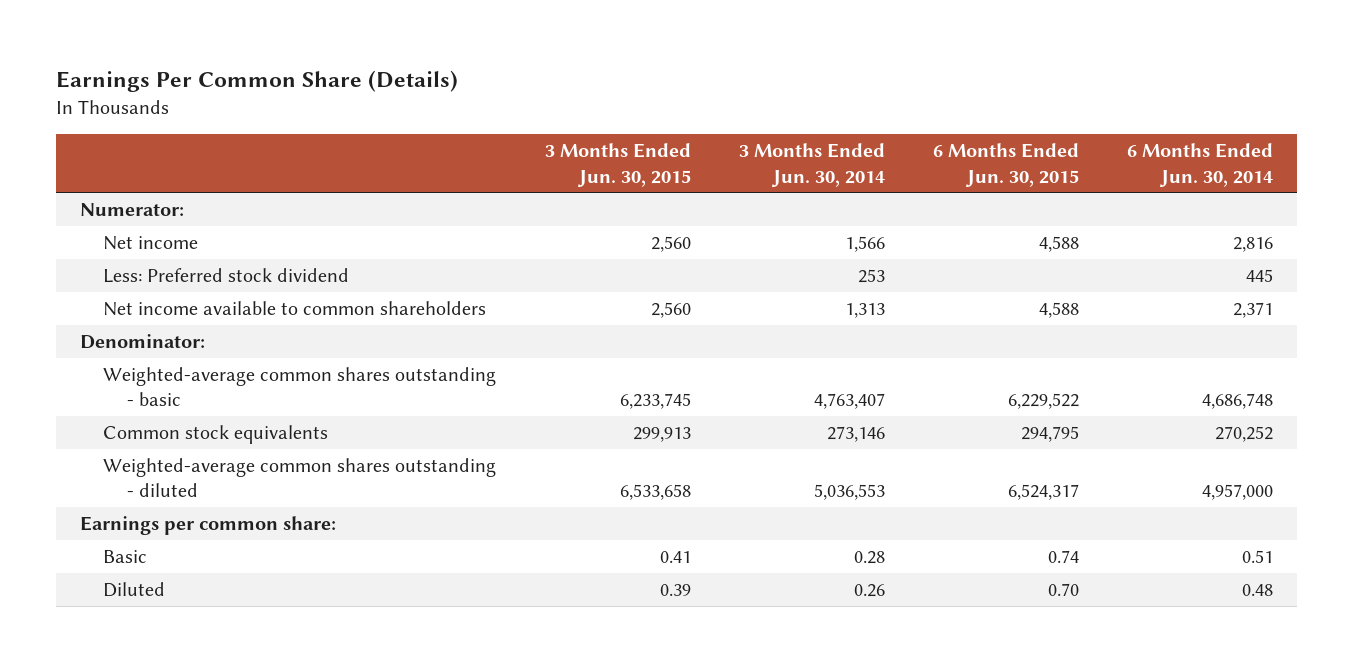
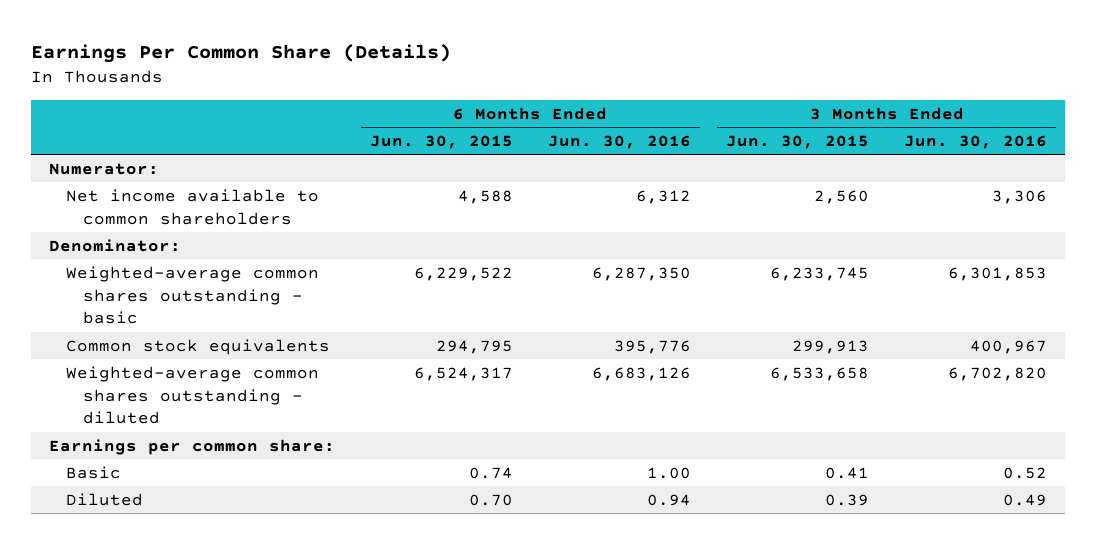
[738,142,885,187] 3 Months Ended Jun. 30, 2014 -> none
[1127,142,1274,187] 6 Months Ended Jun. 30, 2014 -> none
none -> [547,134,691,149] Jun. 30, 2016
none -> [904,134,1048,149] Jun. 30, 2016
[103,235,199,250] Net income -> none
[103,267,350,283] Less: Preferred stock dividend -> none

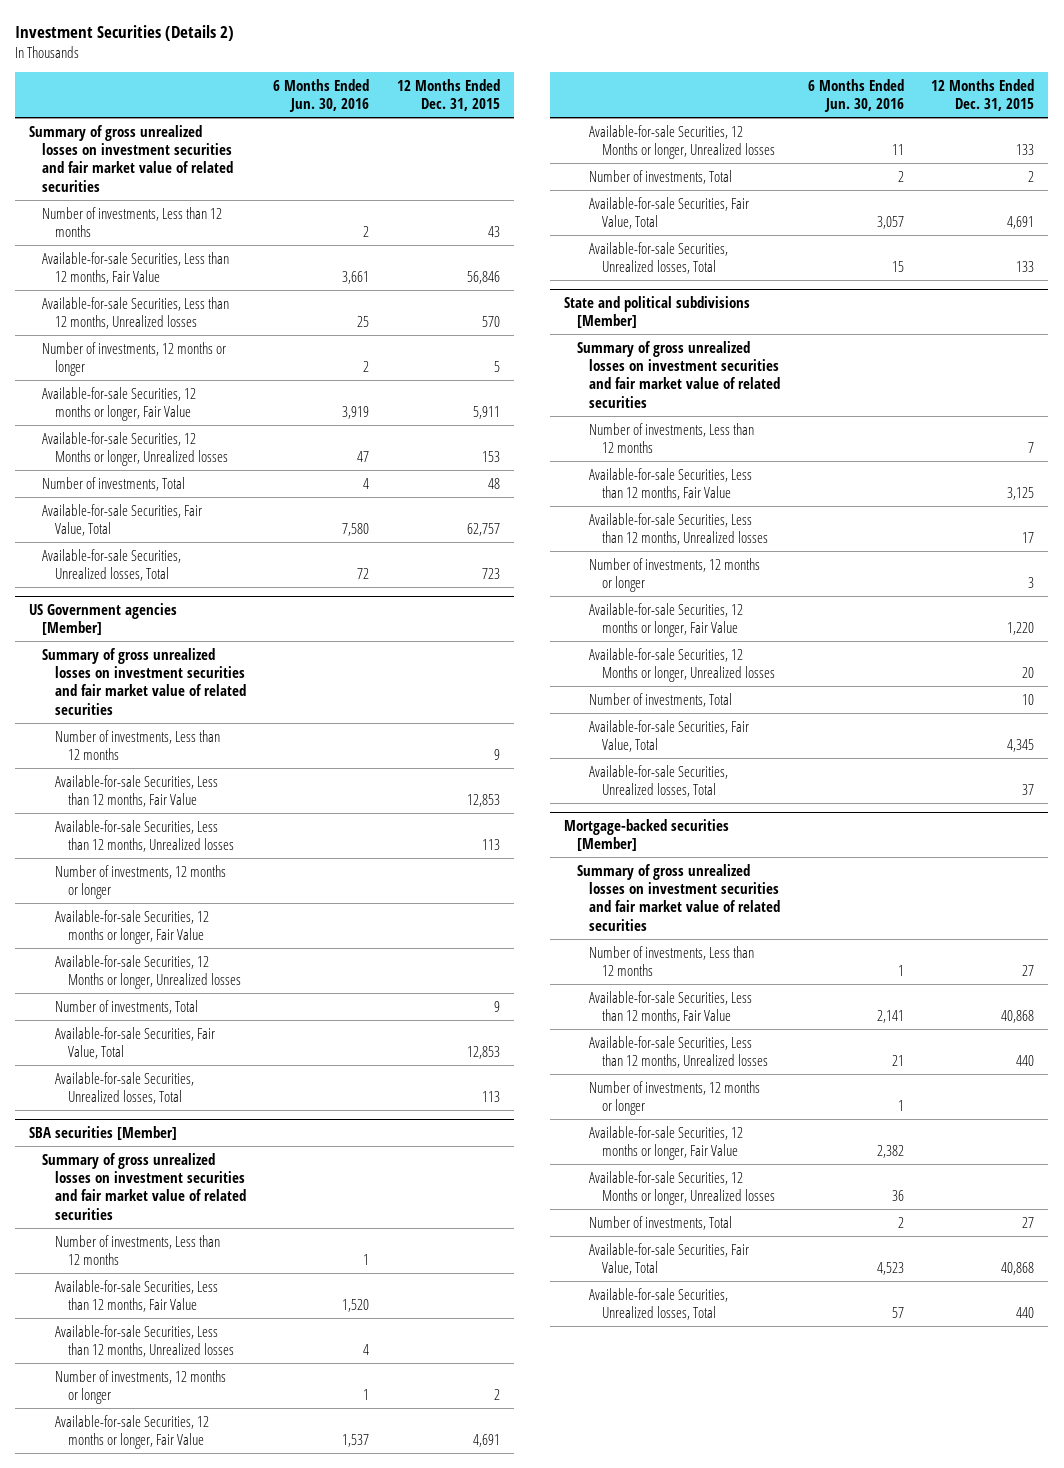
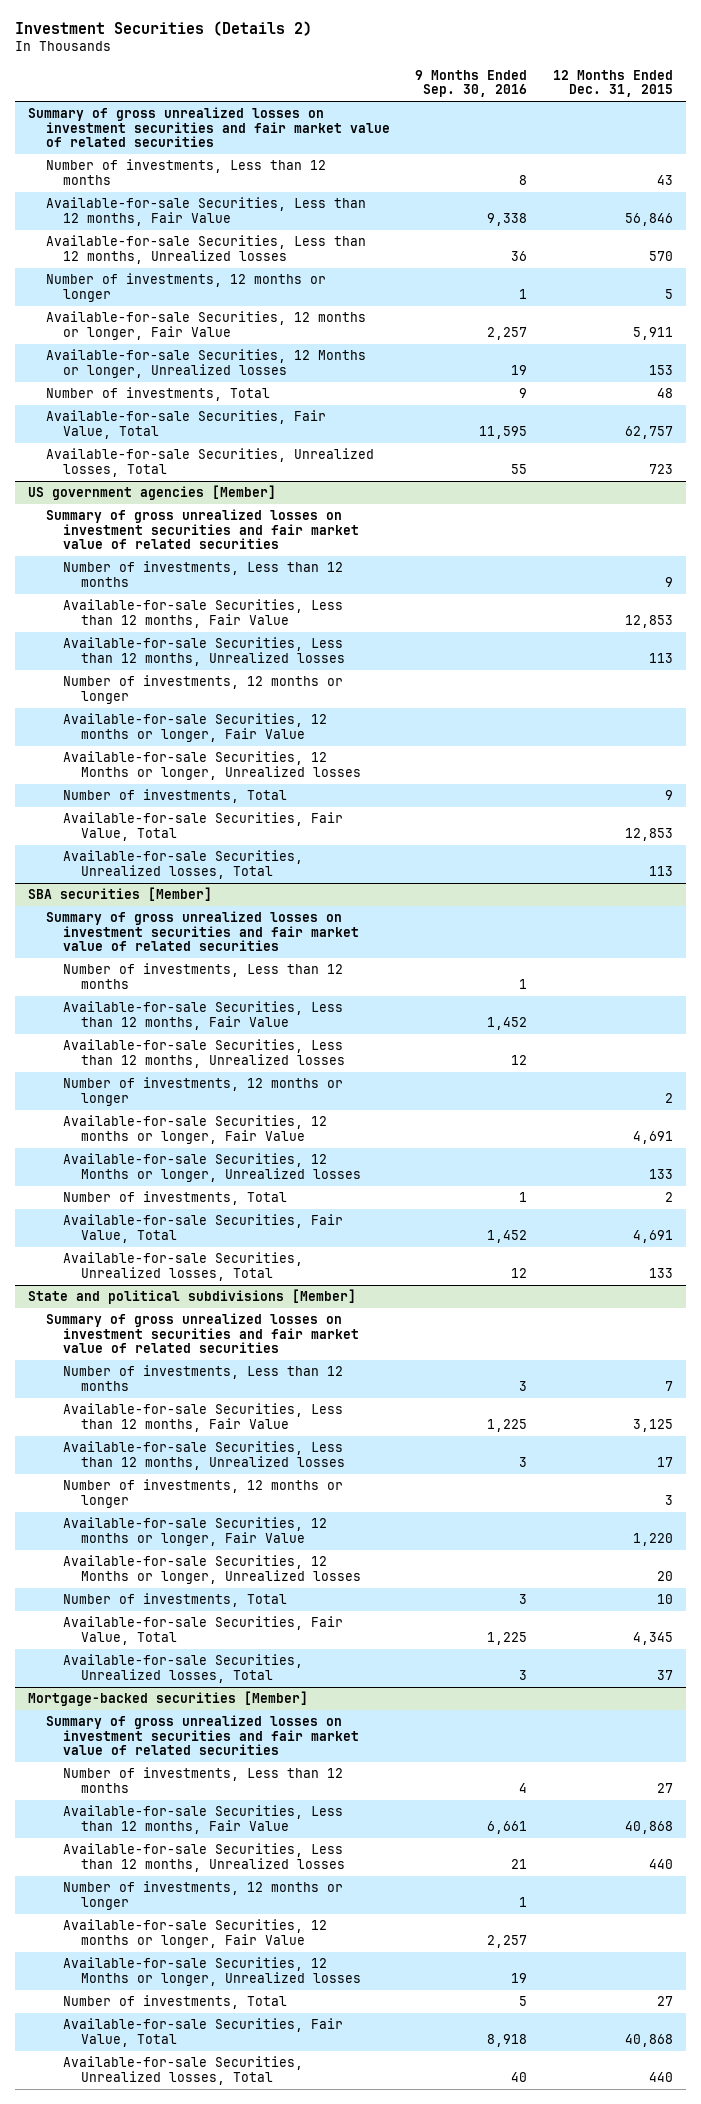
[273,78,370,113] 6 Months Ended Jun. 30, 2016 -> none
none -> [415,69,528,98] 9 Months Ended Sep. 30, 2016
[29,602,178,636] US Government agencies [Member] -> [27,485,276,501] US government agencies [Member]

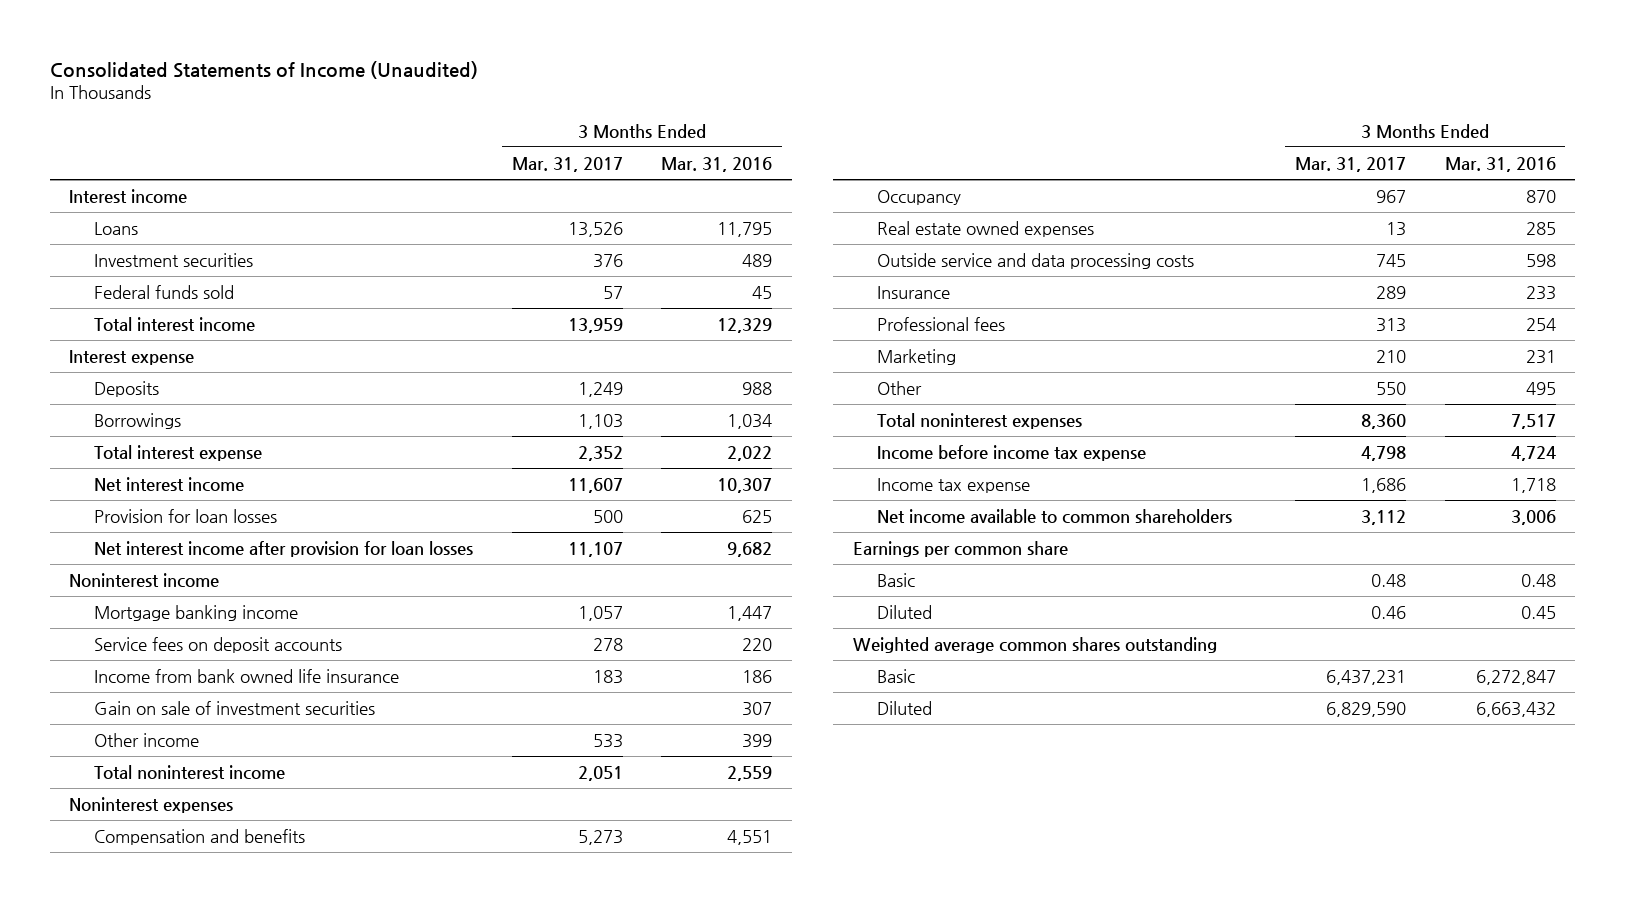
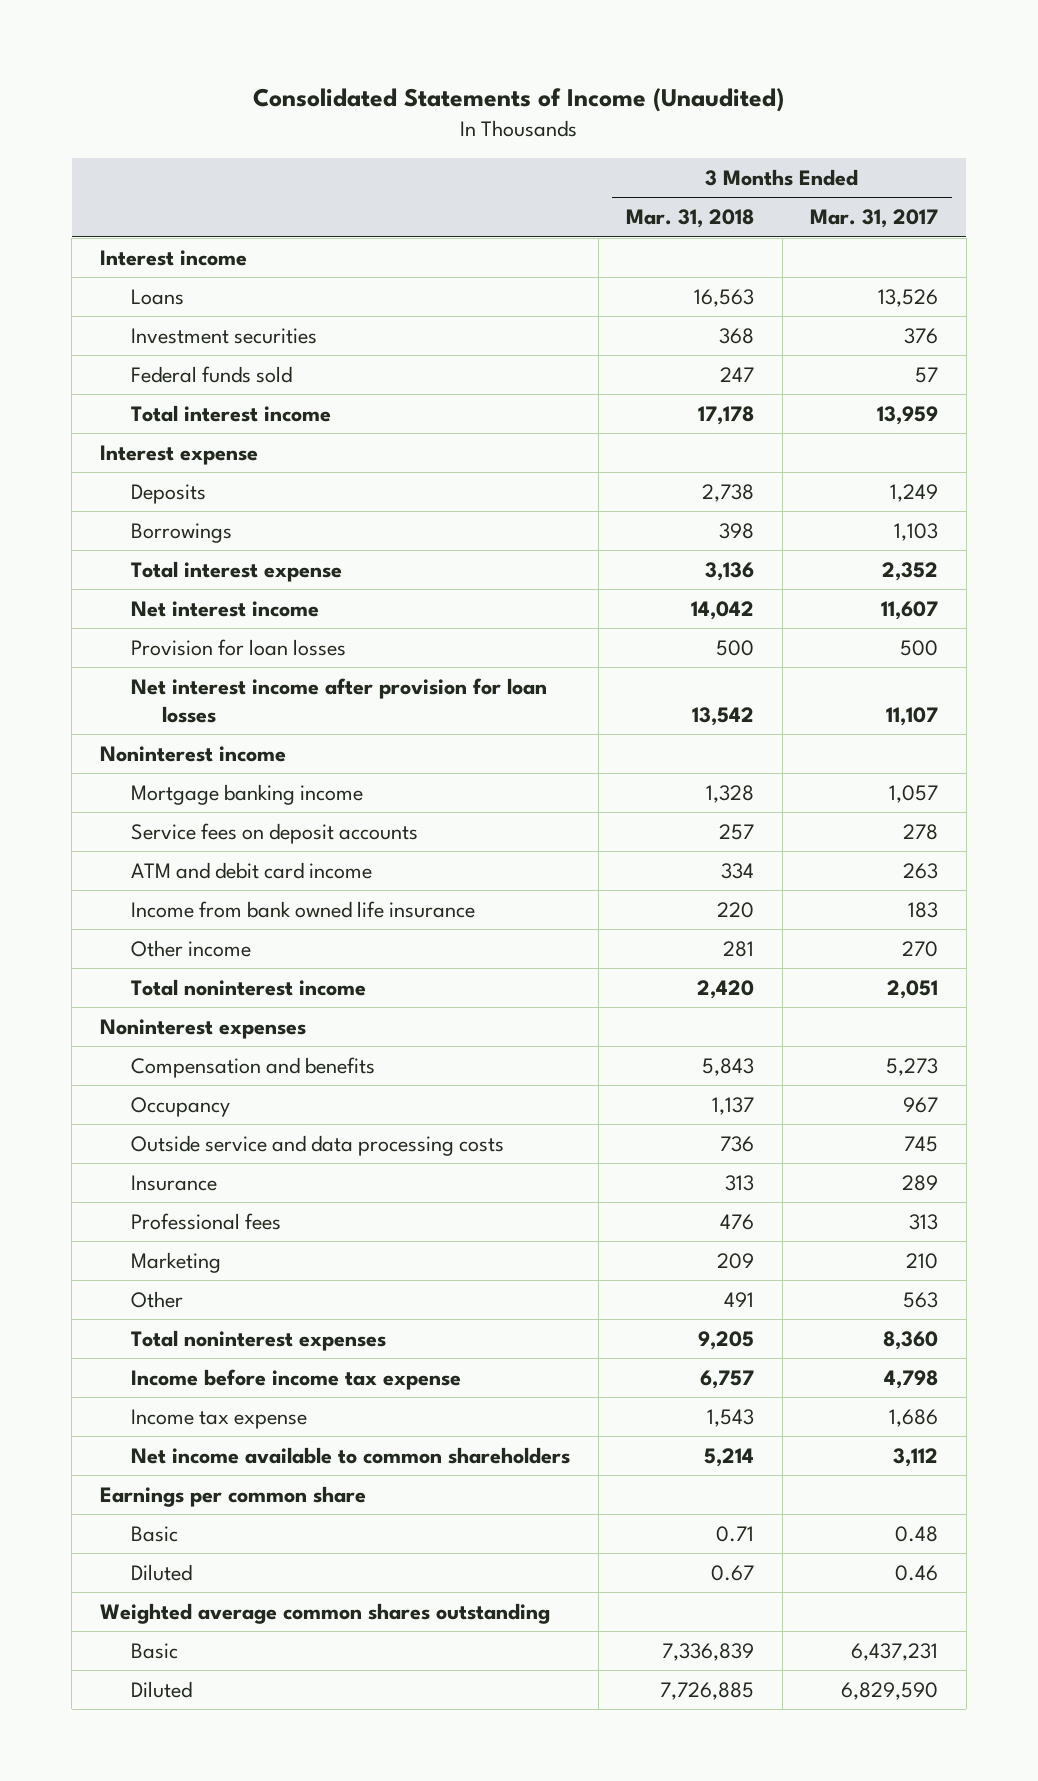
[661,156,773,172] Mar. 31, 2016 -> none
none -> [626,209,755,229] Mar. 31, 2018
none -> [131,861,373,879] ATM and debit card income
[93,700,375,715] Gain on sale of investment securities -> none
[592,733,623,748] 533 -> [902,940,939,957] 270
[877,220,1095,237] Real estate owned expenses -> none
[1375,381,1406,395] 550 -> [903,1291,939,1308] 563

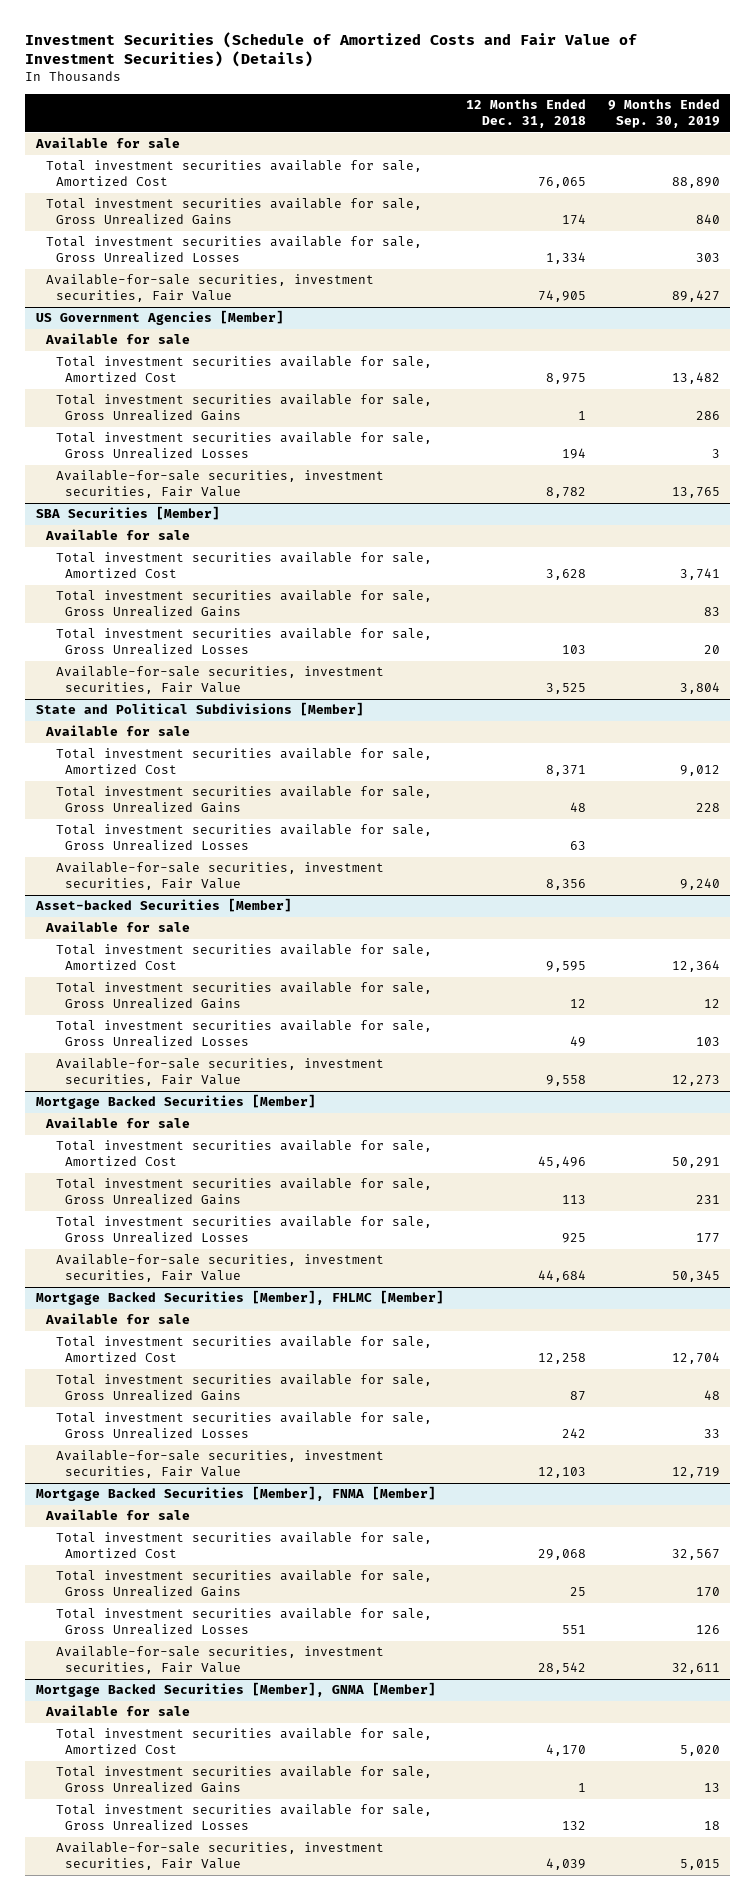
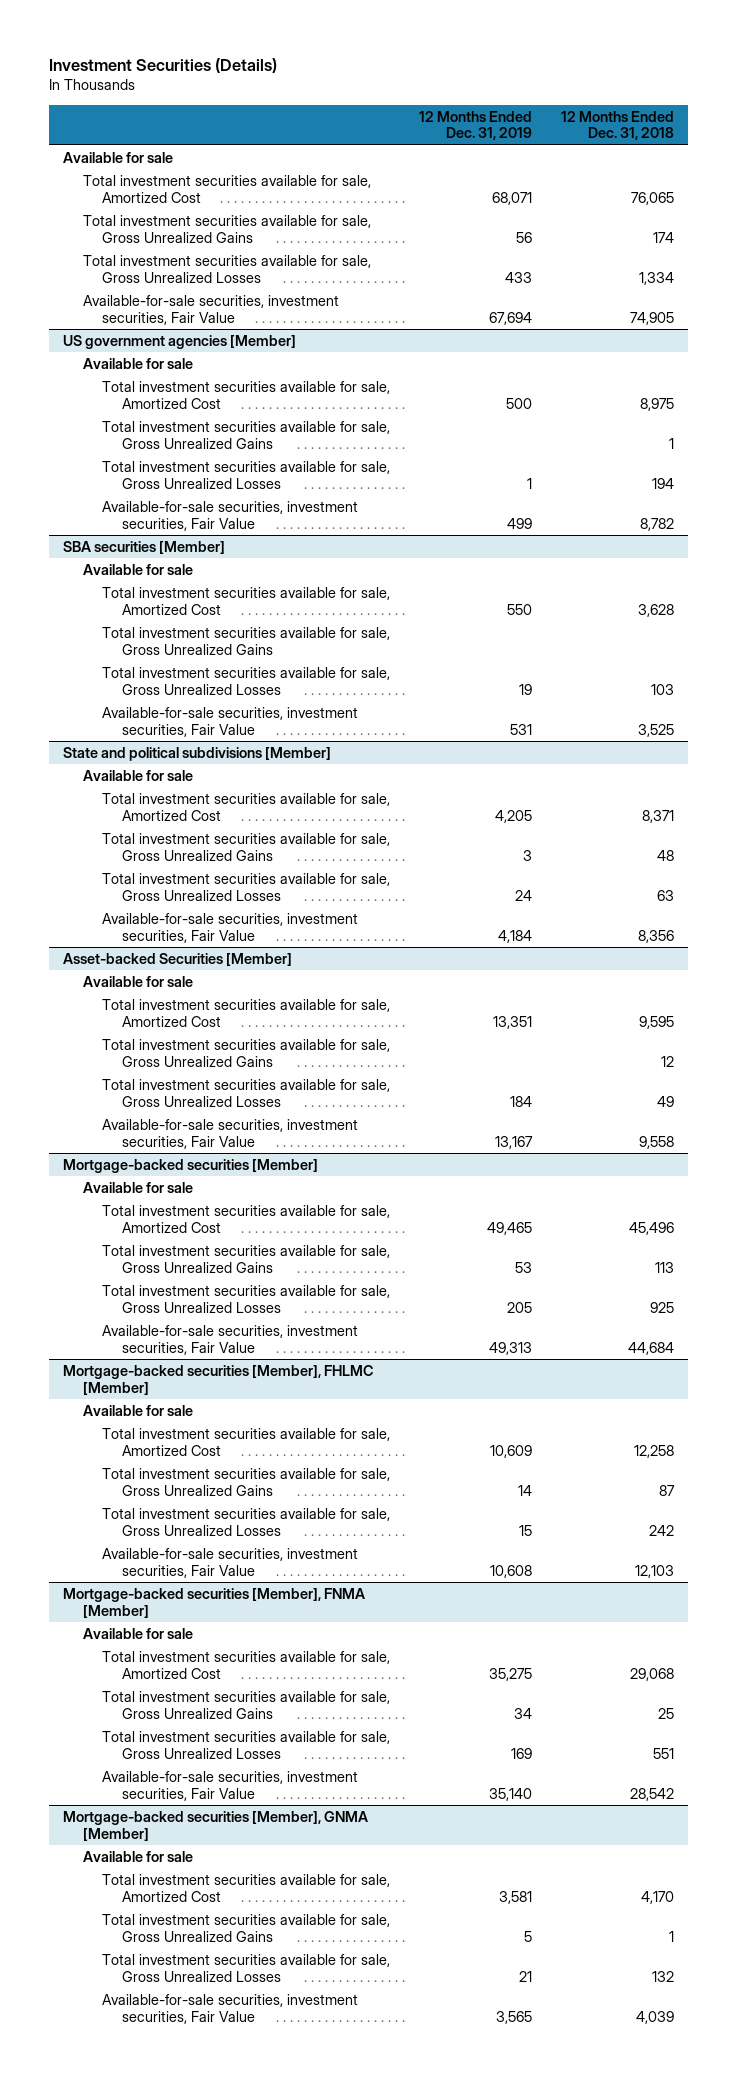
[24,31,637,68] Investment Securities (Schedule of Amortized Costs and Fair Value of Investment Securities) (Details) -> [48,57,277,73] Investment Securities (Details)
[607,99,720,129] 9 Months Ended Sep. 30, 2019 -> none
none -> [419,110,533,141] 12 Months Ended Dec. 31, 2019
[35,310,284,326] US Government Agencies [Member] -> [63,334,297,349] US government agencies [Member]
[35,506,220,521] SBA Securities [Member] -> [63,540,226,554] SBA securities [Member]
[35,702,364,717] State and Political Subdivisions [Member] -> [63,746,332,761] State and political subdivisions [Member]
[35,1094,316,1110] Mortgage Backed Securities [Member] -> [63,1158,319,1173] Mortgage-backed securities [Member]
[35,1290,444,1306] Mortgage Backed Securities [Member], FHLMC [Member] -> [63,1364,375,1395] Mortgage-backed securities [Member], FHLMC [Member]
[35,1486,436,1502] Mortgage Backed Securities [Member], FNMA [Member] -> [63,1587,366,1618] Mortgage-backed securities [Member], FNMA [Member]
[35,1682,436,1698] Mortgage Backed Securities [Member], GNMA [Member] -> [63,1810,369,1841] Mortgage-backed securities [Member], GNMA [Member]

